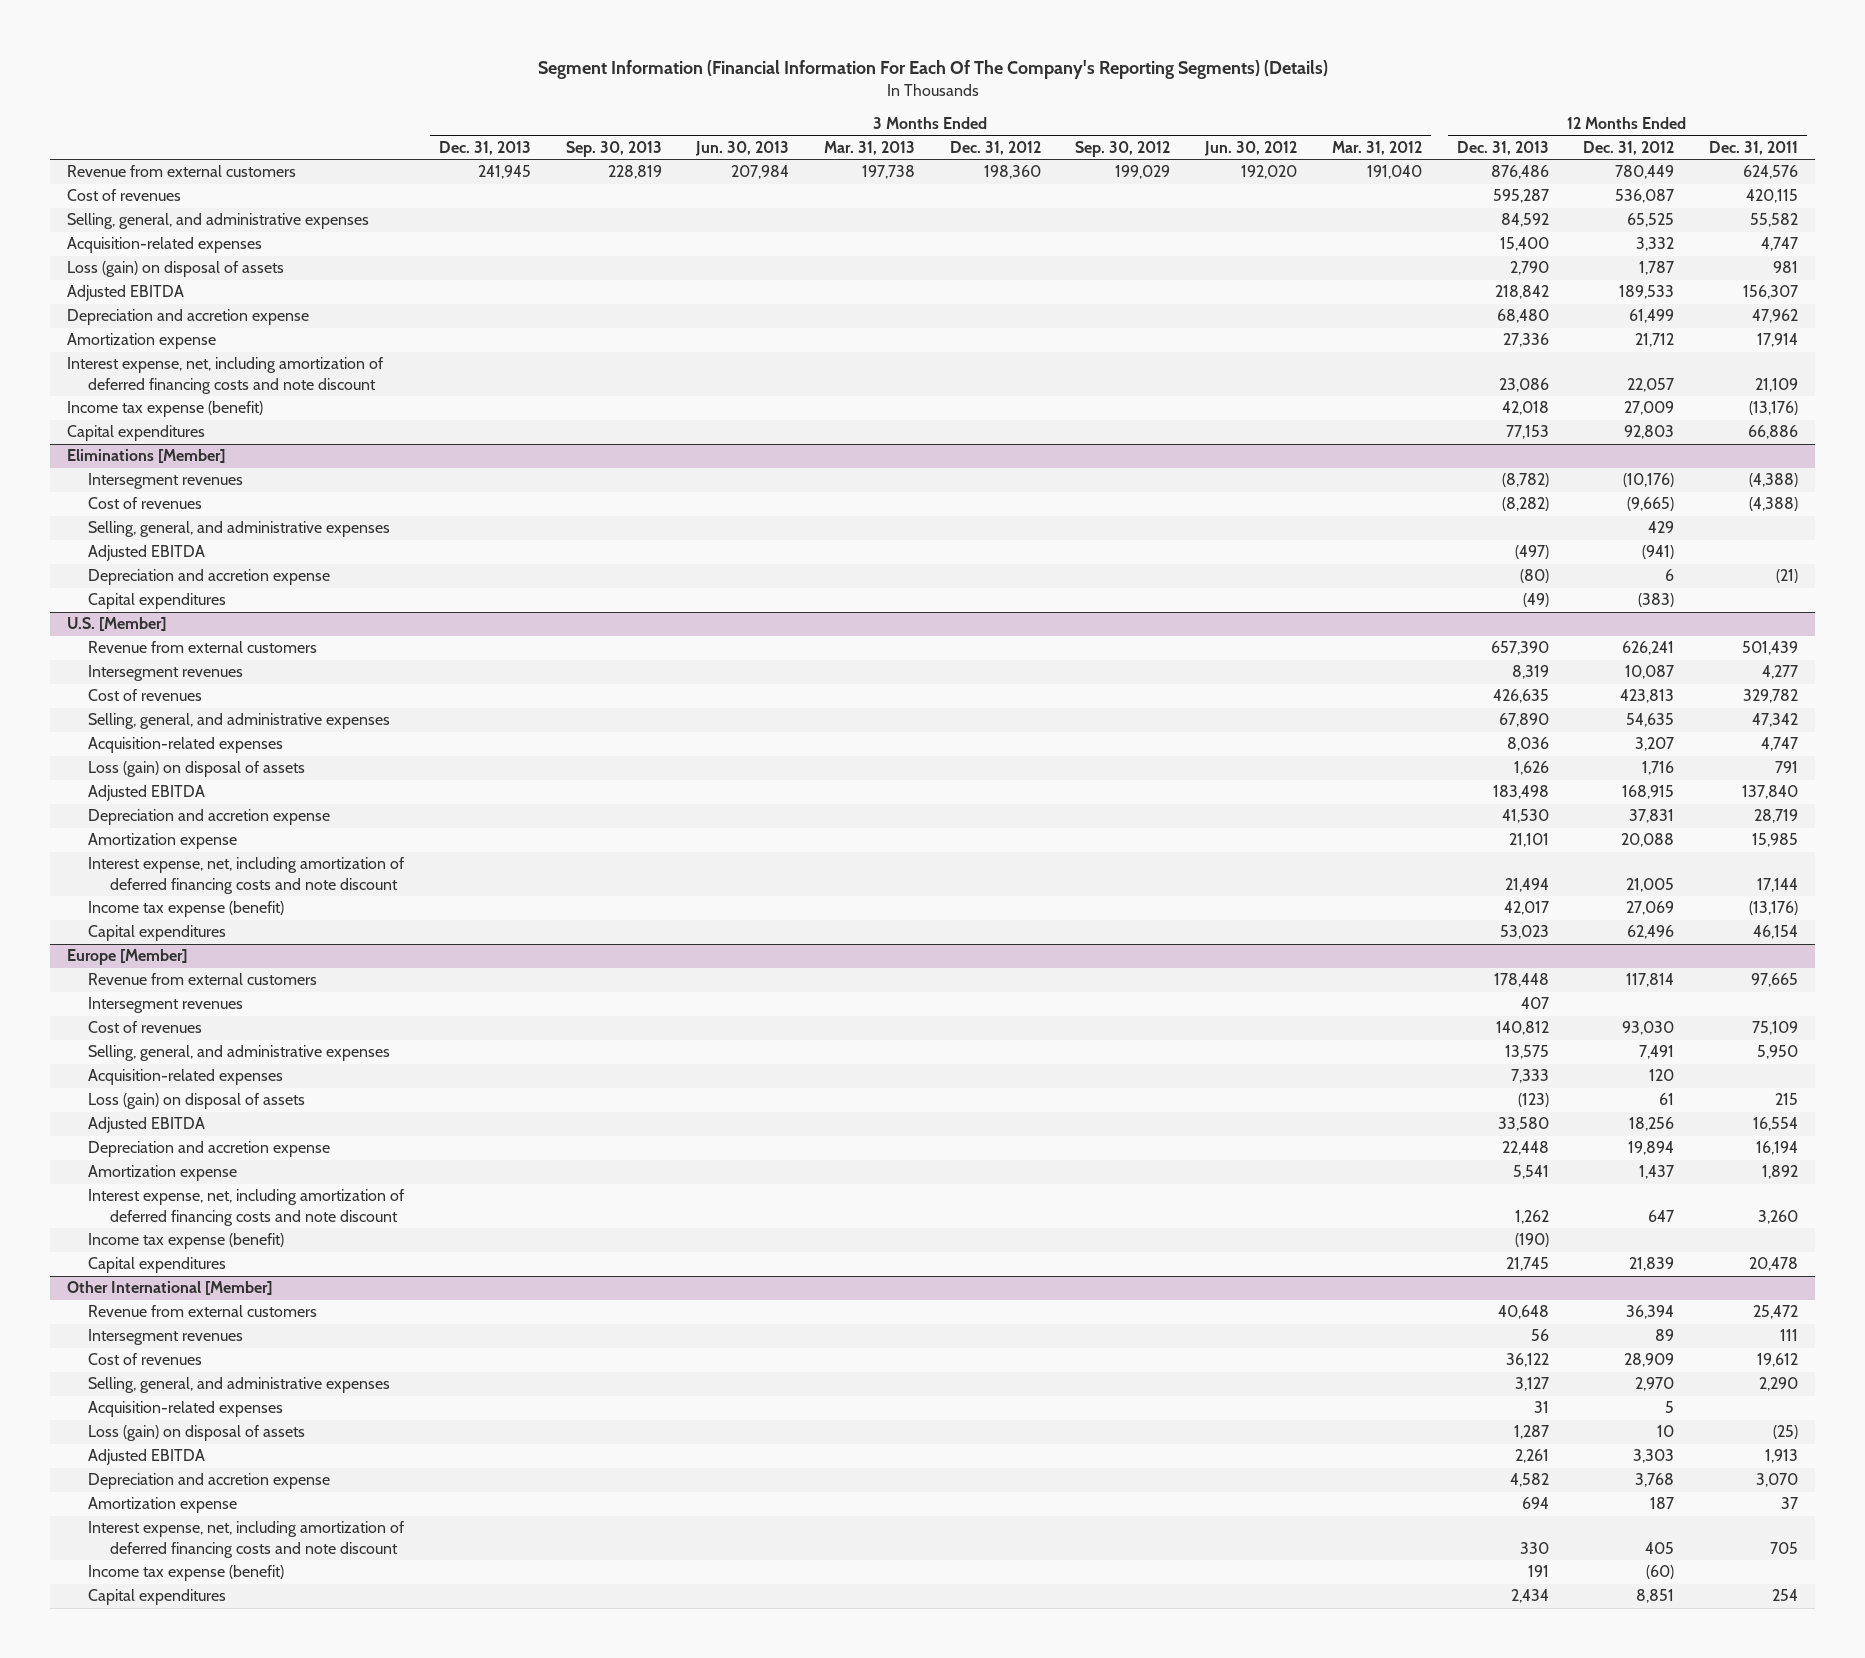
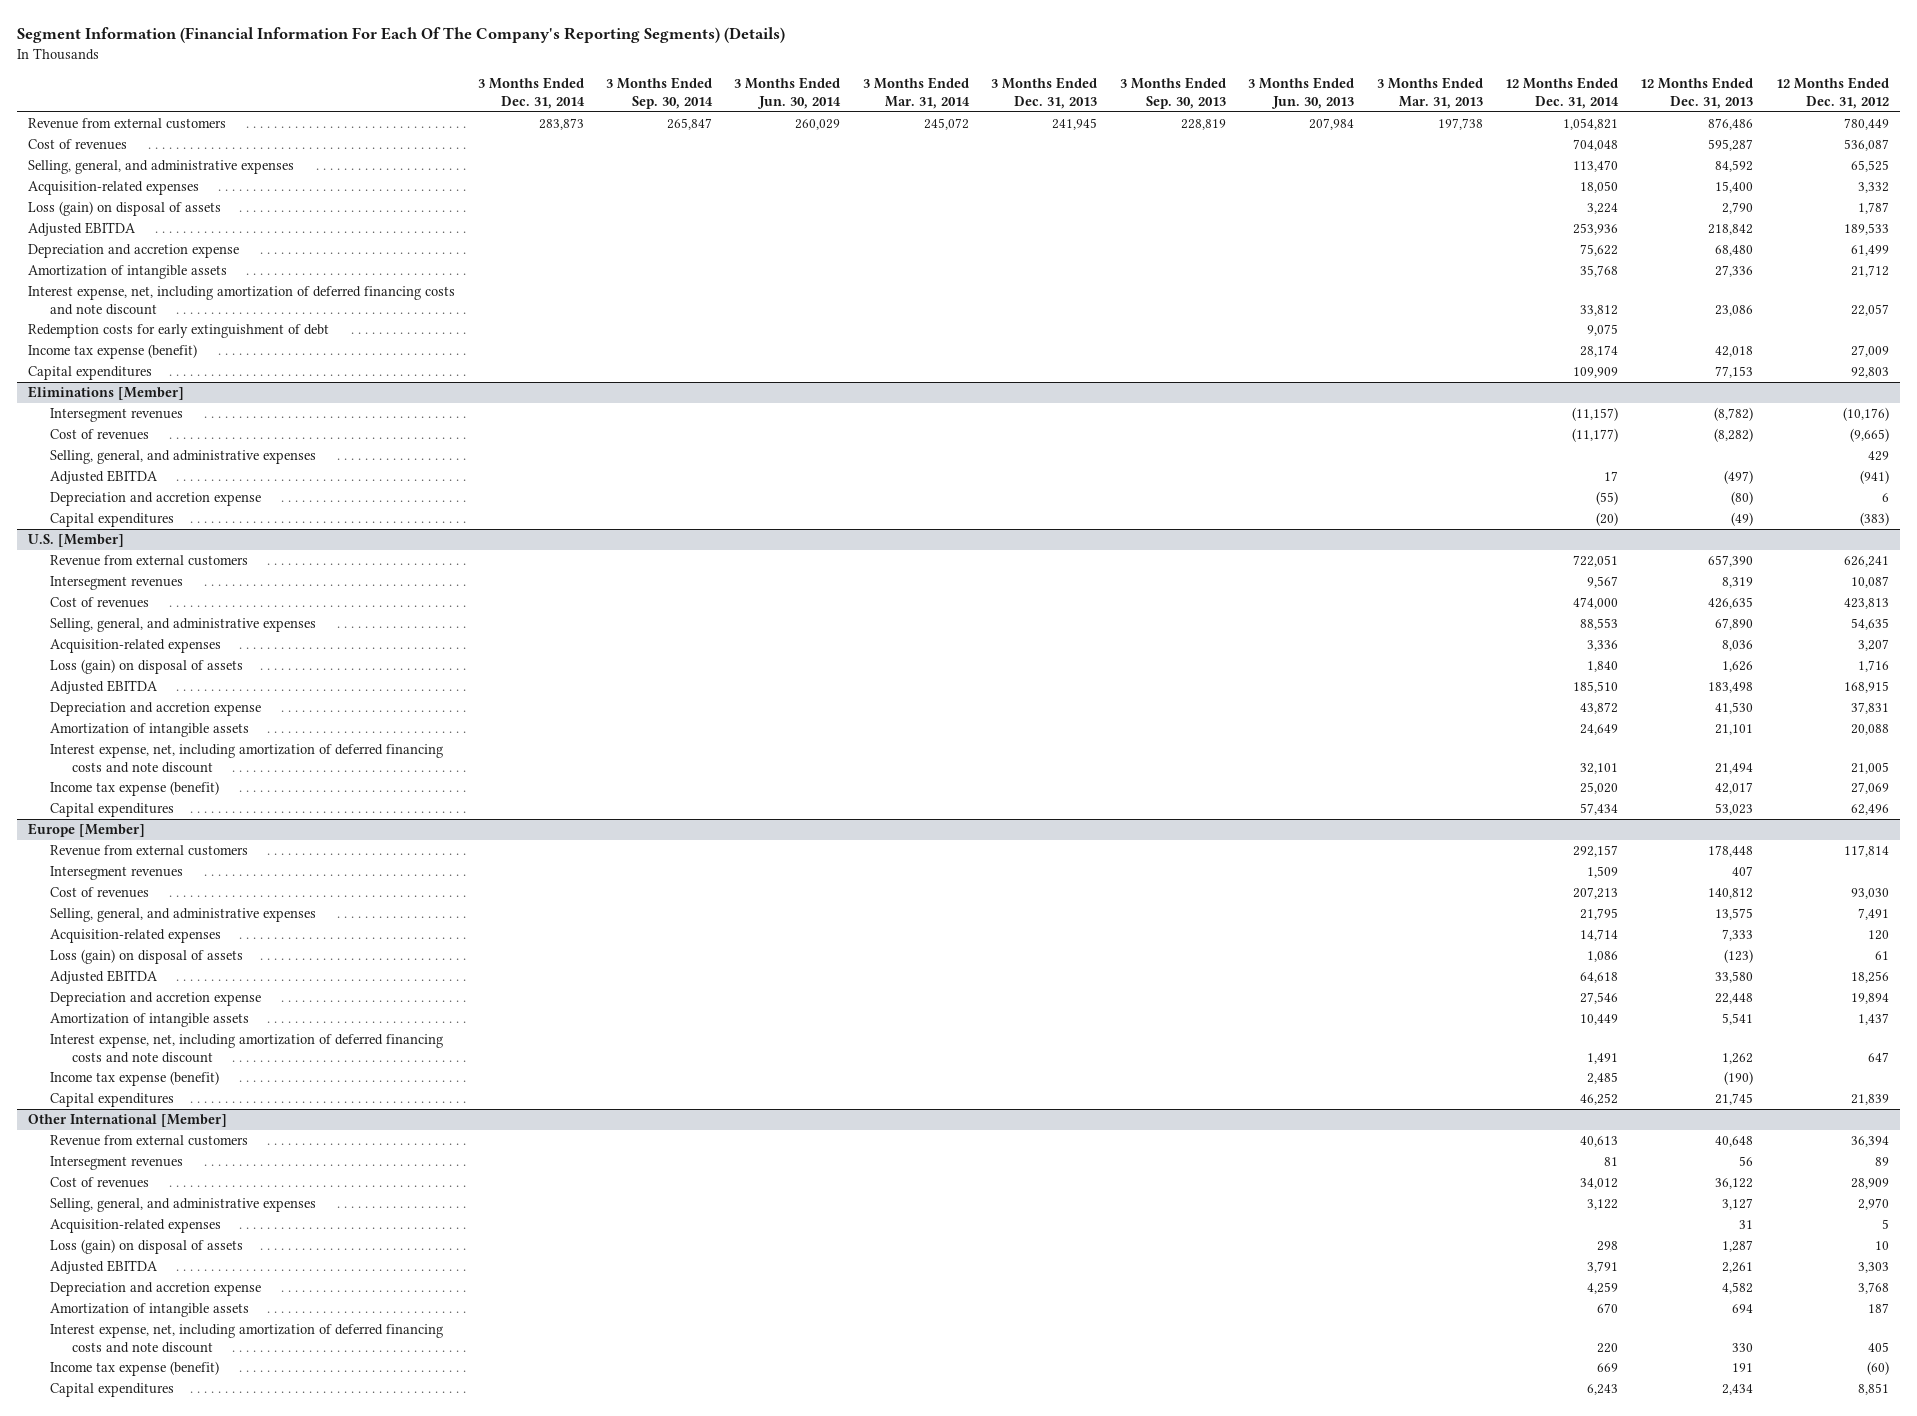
[949,140,1041,155] Dec. 31, 2012 -> none
[1075,140,1171,157] Sep. 30, 2012 -> none
[1204,140,1298,156] Jun. 30, 2012 -> none
[1331,140,1422,155] Mar. 31, 2012 -> none
[1708,140,1798,155] Dec. 31, 2011 -> none
none -> [477,77,585,109] 3 Months Ended Dec. 31, 2014
none -> [605,77,713,109] 3 Months Ended Sep. 30, 2014
none -> [734,77,842,109] 3 Months Ended Jun. 30, 2014
none -> [862,77,970,109] 3 Months Ended Mar. 31, 2014
none -> [1505,77,1620,109] 12 Months Ended Dec. 31, 2014
[67,333,217,350] Amortization expense -> [28,265,228,280] Amortization of intangible assets
none -> [28,324,330,339] Redemption costs for early extinguishment of debt
[88,833,238,850] Amortization expense -> [49,723,249,738] Amortization of intangible assets
[88,1165,238,1182] Amortization expense -> [49,1013,249,1028] Amortization of intangible assets
[88,1497,238,1514] Amortization expense -> [49,1303,249,1318] Amortization of intangible assets

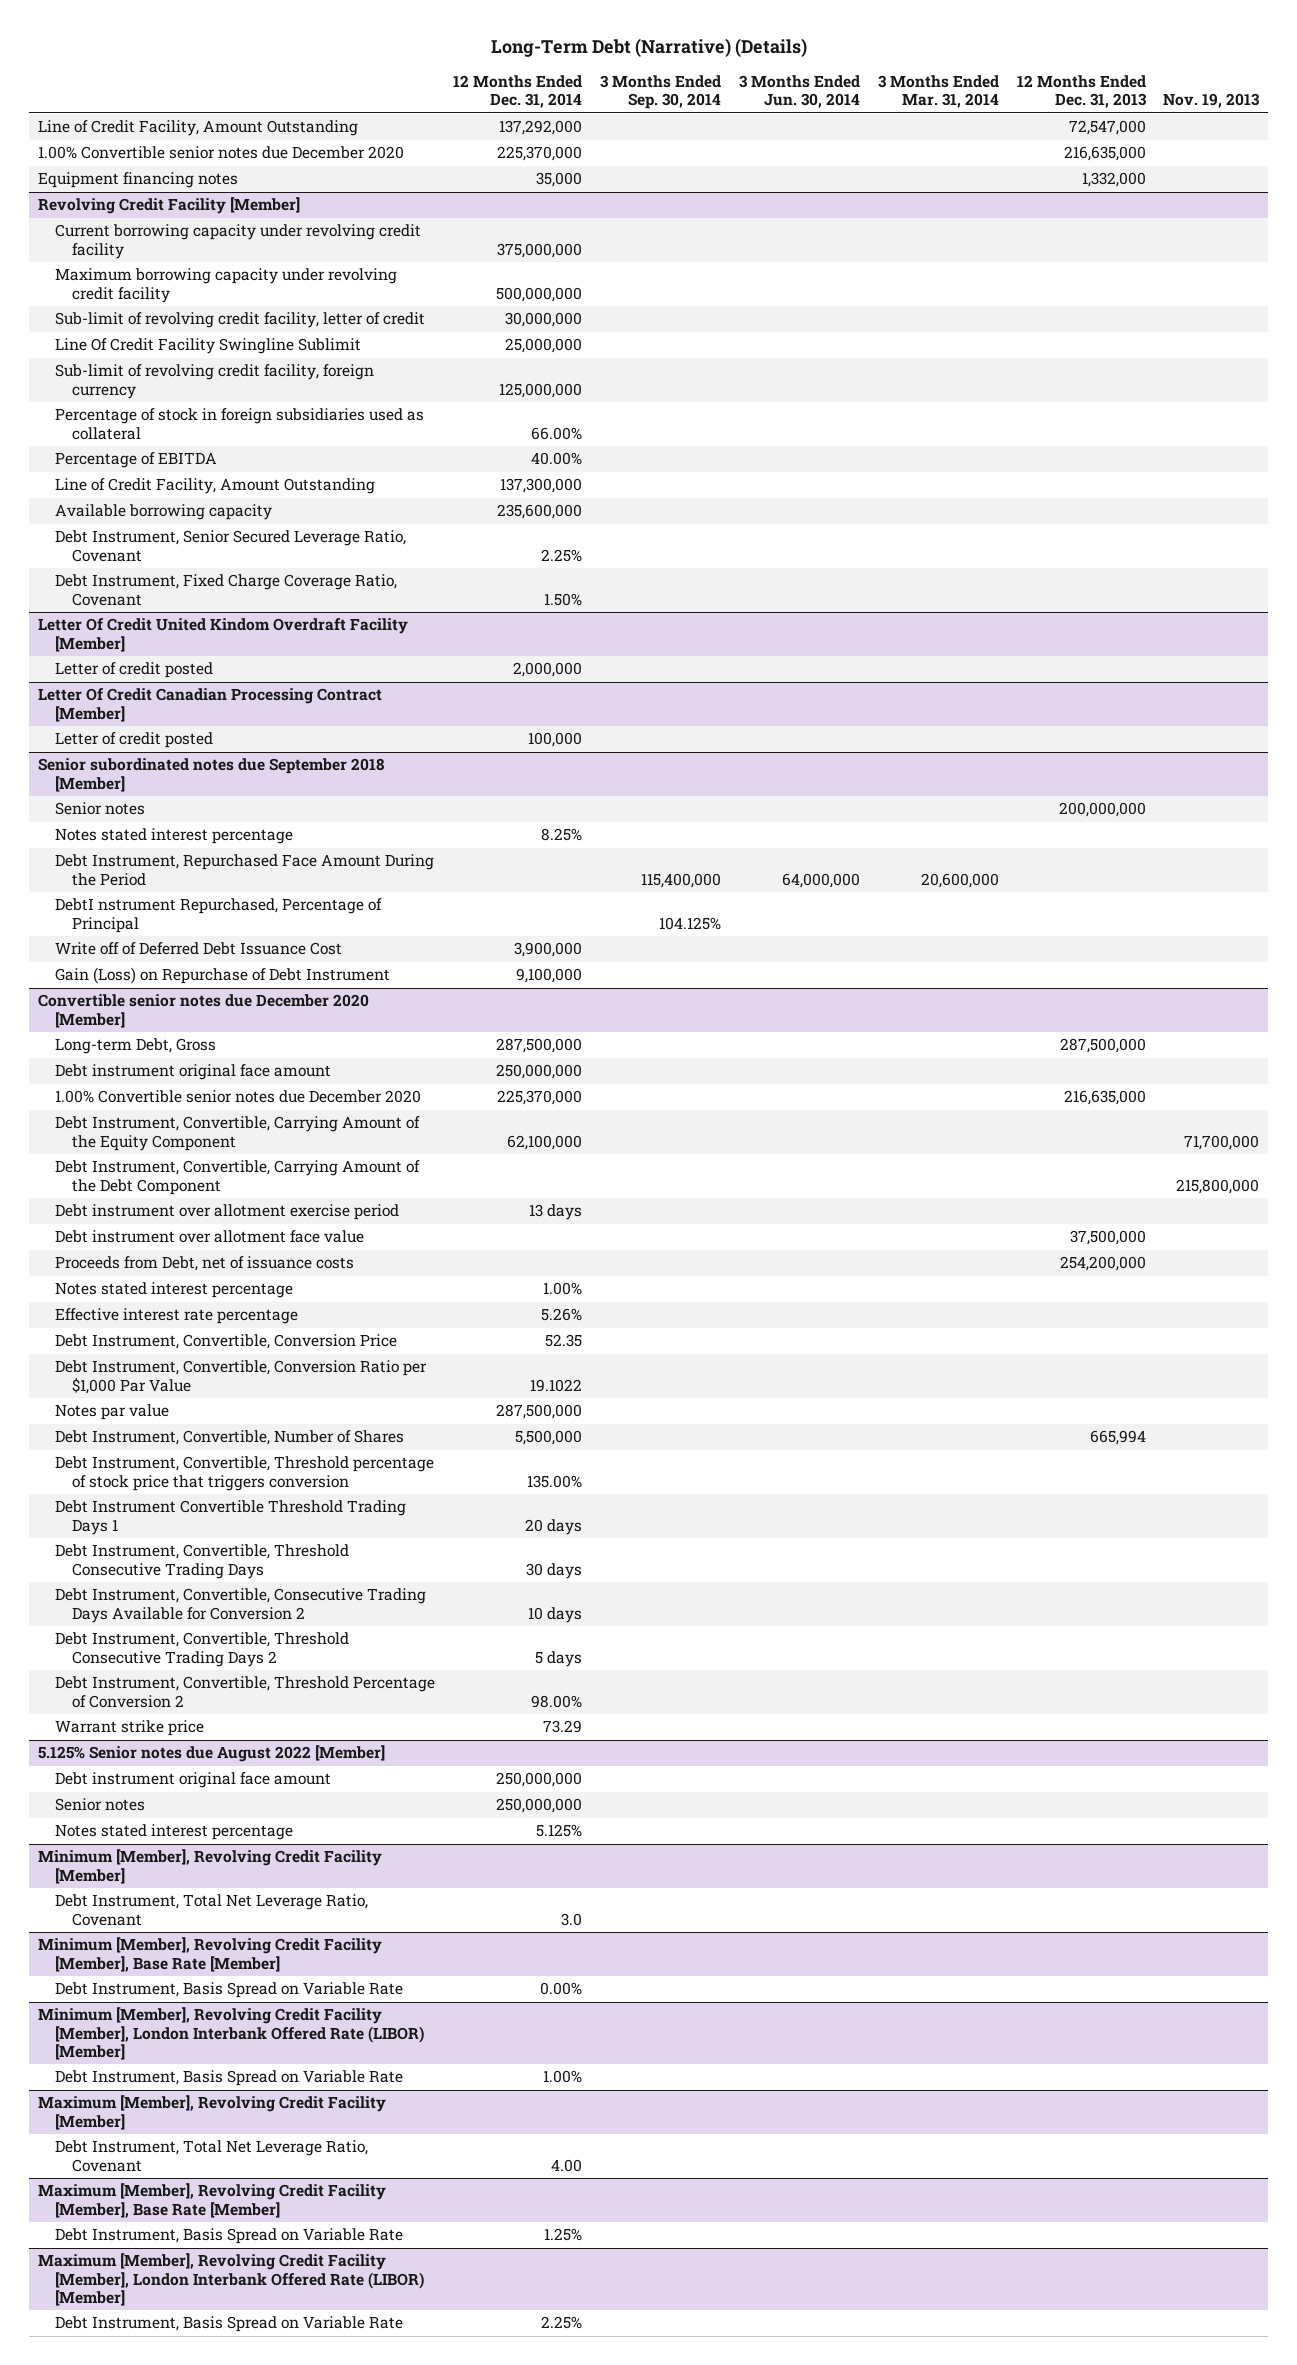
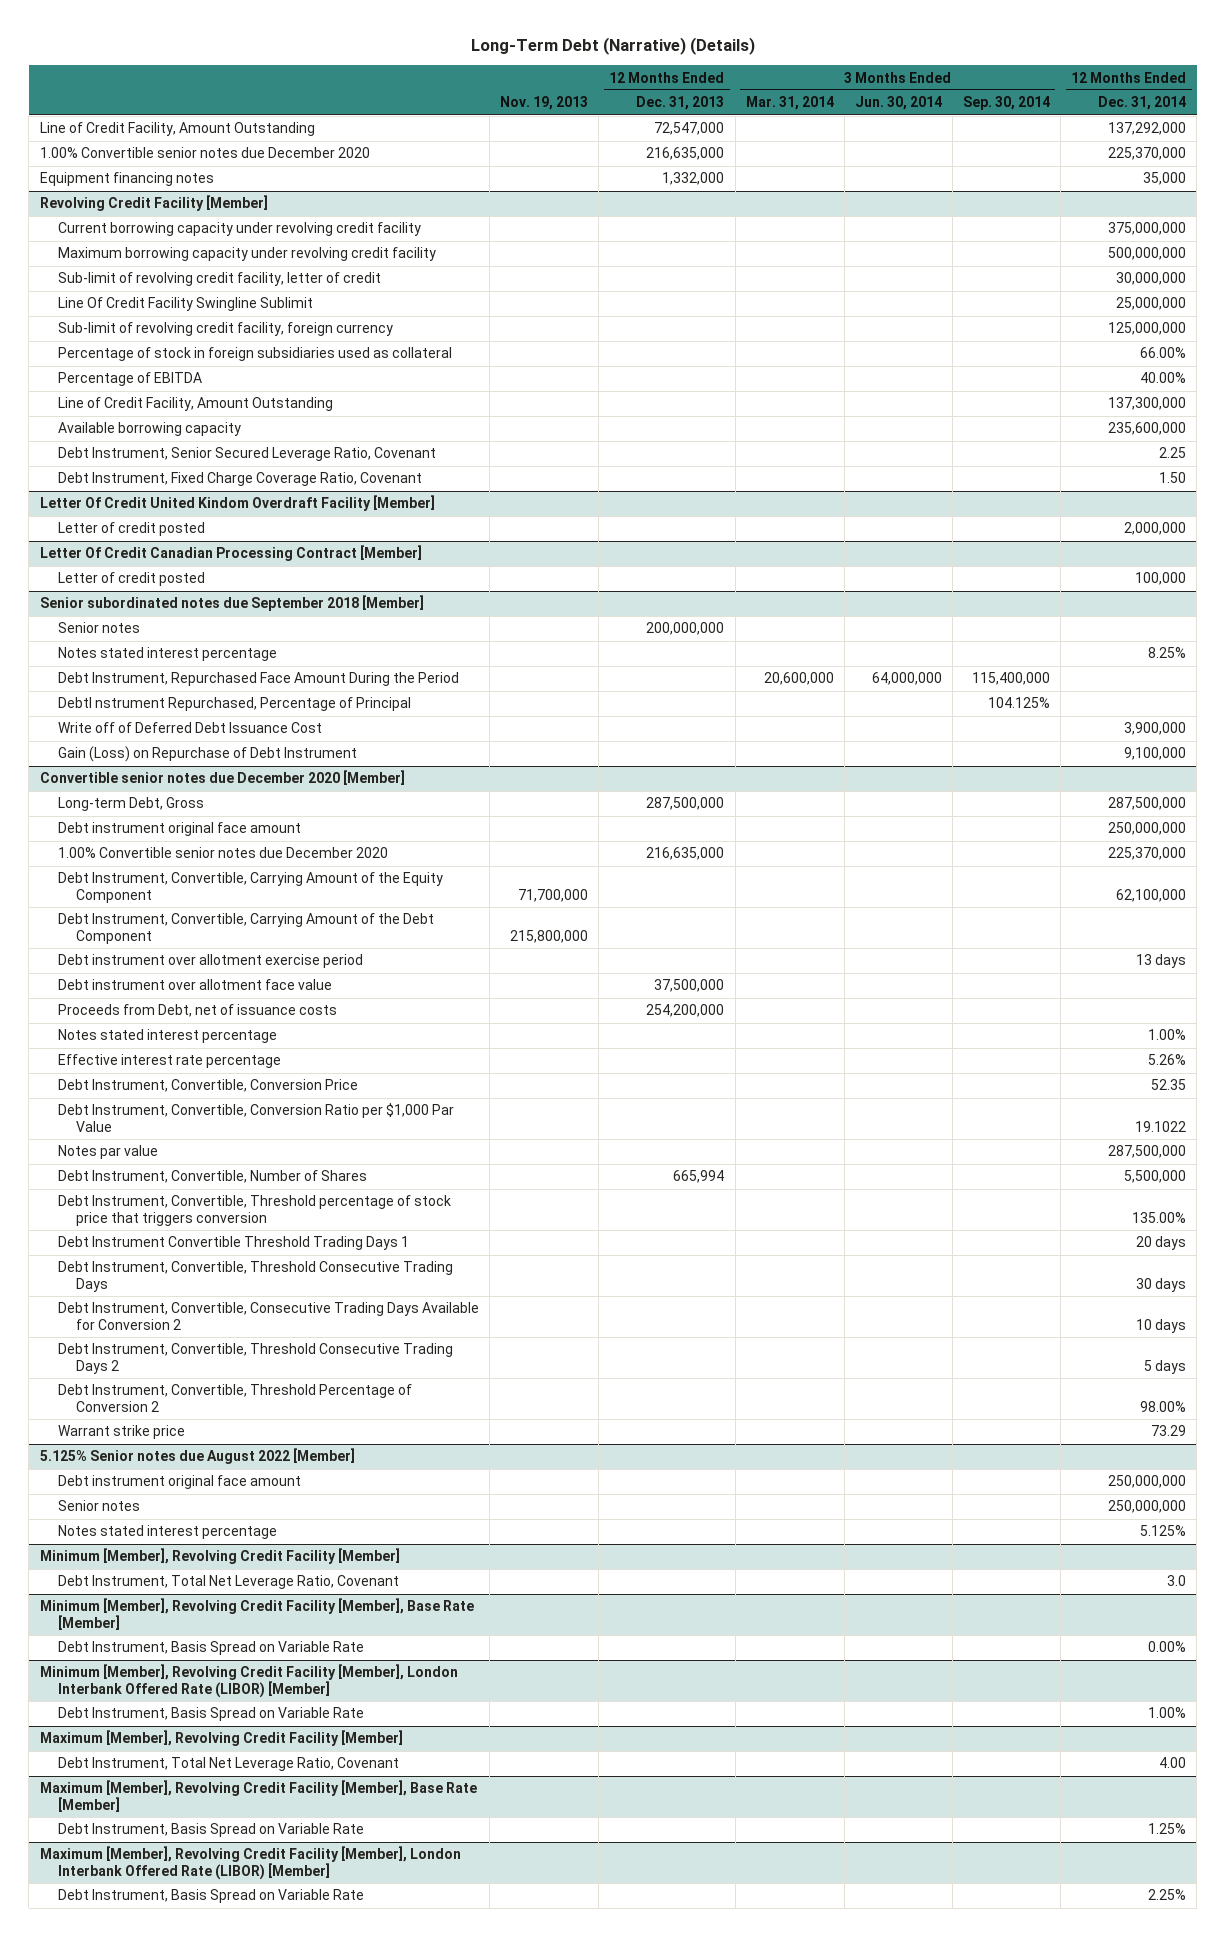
[541,548,583,562] 2.25% -> [1159,447,1187,459] 2.25
[544,592,583,606] 1.50% -> [1159,472,1187,484] 1.50

